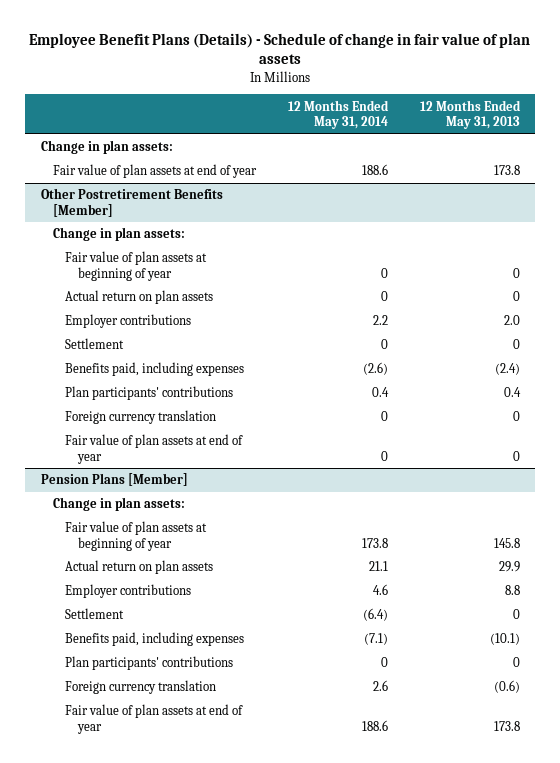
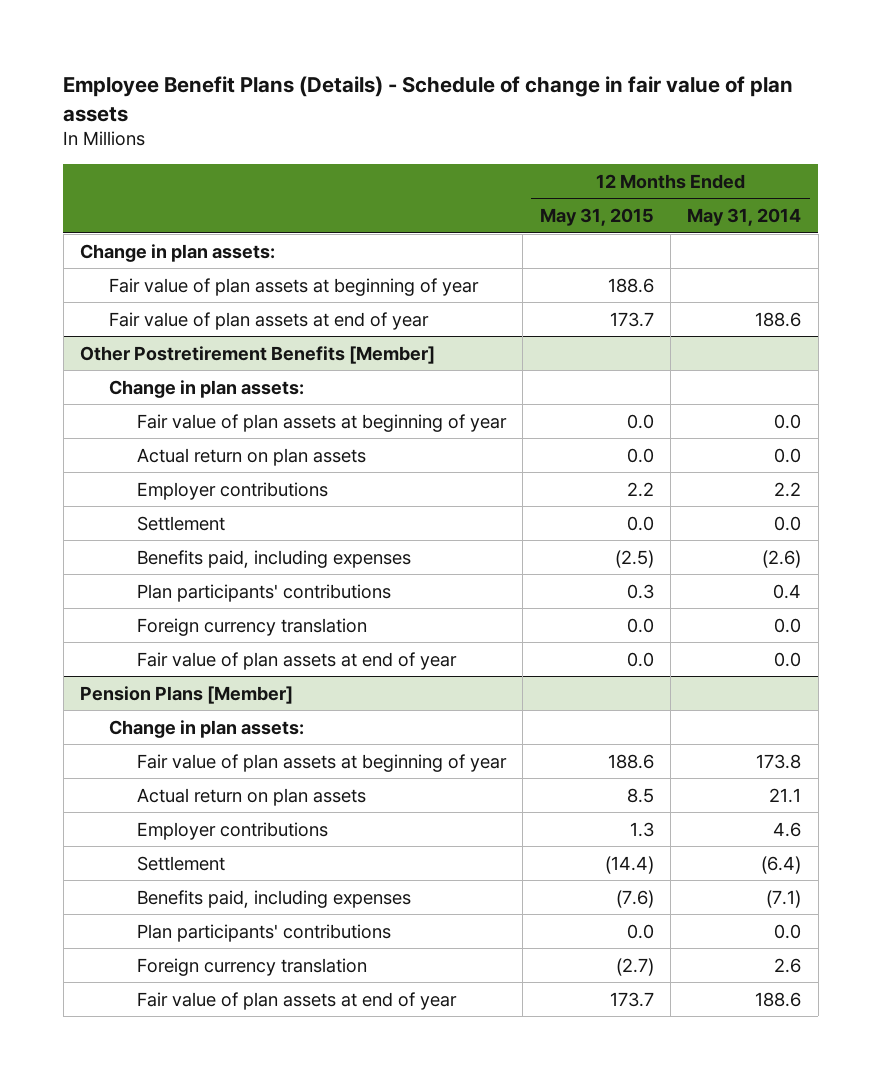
[419,99,521,130] 12 Months Ended May 31, 2013 -> none
none -> [539,208,654,227] May 31, 2015
none -> [108,277,479,296] Fair value of plan assets at beginning of year
[380,267,388,278] 0 -> [774,413,802,429] 0.0
[380,291,388,302] 0 -> [774,447,802,463] 0.0
[380,339,388,350] 0 -> [774,515,802,531] 0.0
[380,411,388,422] 0 -> [774,617,802,633] 0.0
[380,450,388,461] 0 -> [774,651,802,667] 0.0
[380,657,388,668] 0 -> [774,923,802,939] 0.0

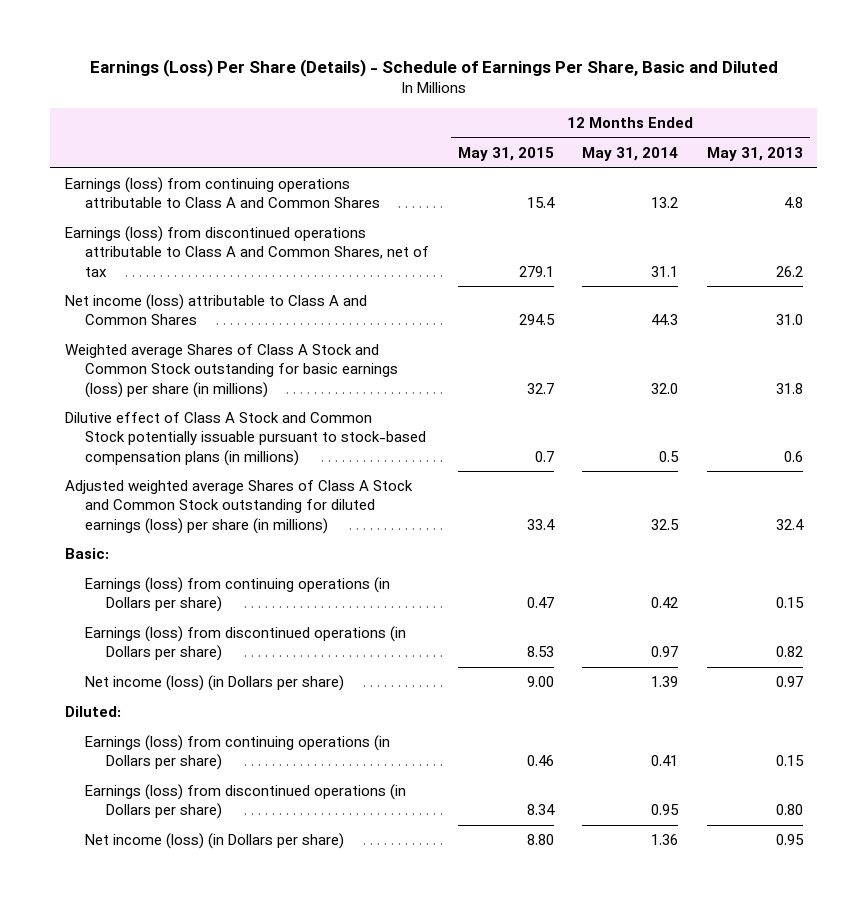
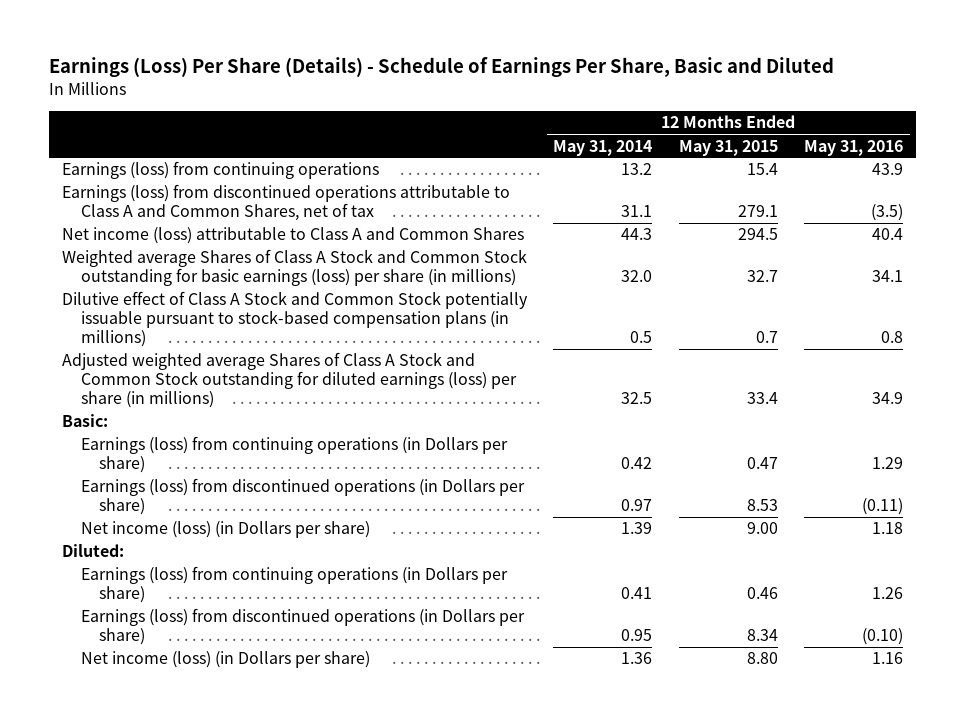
[707,147,804,162] May 31, 2013 -> none
none -> [803,139,903,156] May 31, 2016
[64,177,381,209] Earnings (loss) from continuing operations attributable to Class A and Common Shares -> [61,161,379,180] Earnings (loss) from continuing operations

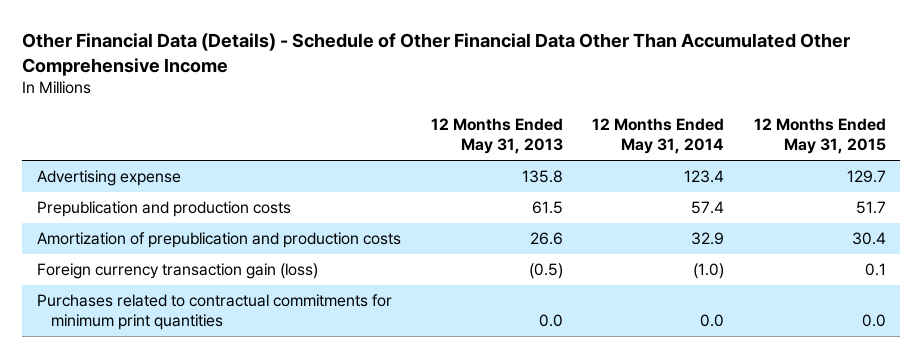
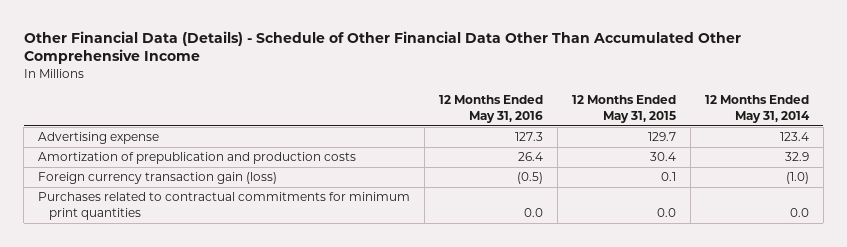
[430,118,563,155] 12 Months Ended May 31, 2013 -> none
none -> [439,95,544,124] 12 Months Ended May 31, 2016
[36,201,291,218] Prepublication and production costs -> none

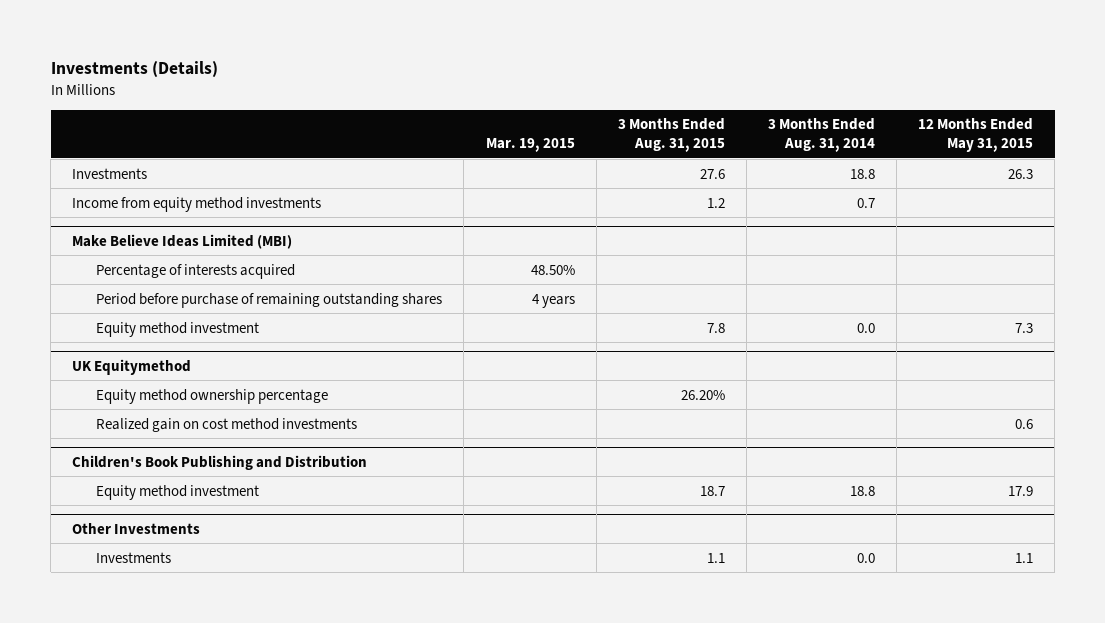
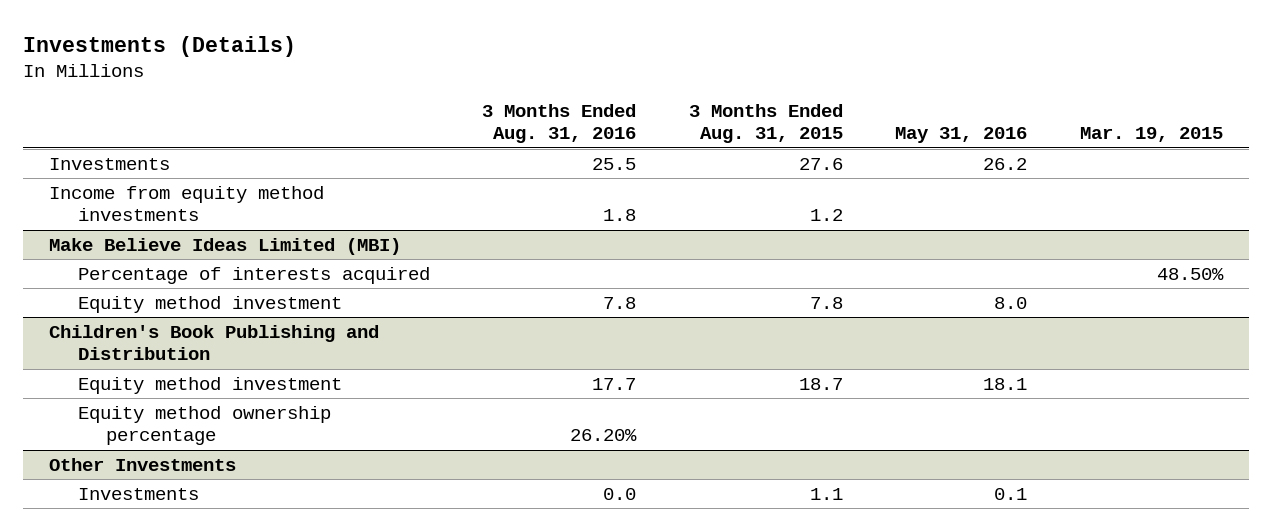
[767,118,875,153] 3 Months Ended Aug. 31, 2014 -> none
[918,118,1034,153] 12 Months Ended May 31, 2015 -> none
none -> [482,103,637,144] 3 Months Ended Aug. 31, 2016
none -> [895,127,1028,144] May 31, 2016
[96,292,443,308] Period before purchase of remaining outstanding shares -> none
[72,358,192,375] UK Equitymethod -> none
[96,388,329,404] Equity method ownership percentage -> none
[96,417,358,432] Realized gain on cost method investments -> none
none -> [77,405,331,446] Equity method ownership percentage

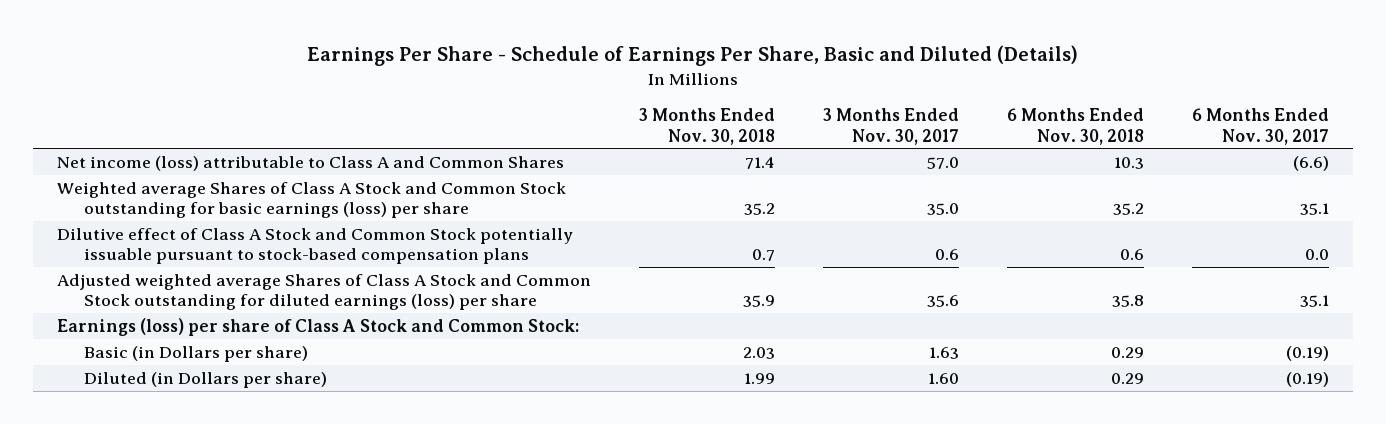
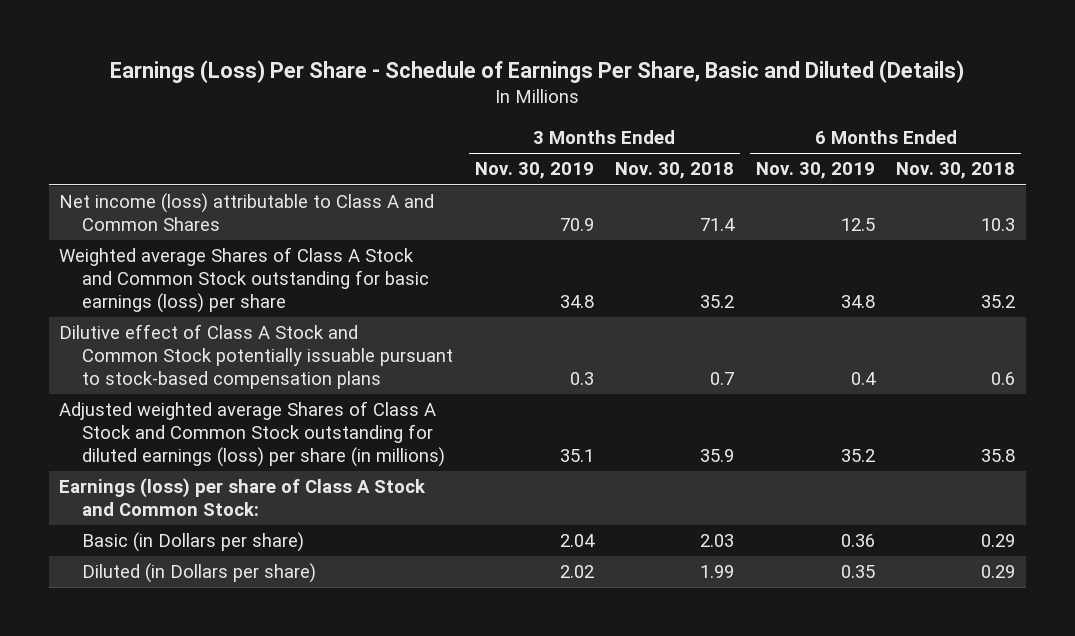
[307,44,1079,66] Earnings Per Share - Schedule of Earnings Per Share, Basic and Diluted (Details) -> [110,59,965,83] Earnings (Loss) Per Share - Schedule of Earnings Per Share, Basic and Diluted (Details)
[823,108,960,145] 3 Months Ended Nov. 30, 2017 -> none
[1191,108,1329,145] 6 Months Ended Nov. 30, 2017 -> none
none -> [474,162,594,180] Nov. 30, 2019
none -> [755,162,875,180] Nov. 30, 2019
[57,273,592,311] Adjusted weighted average Shares of Class A Stock and Common Stock outstanding for diluted earnings (loss) per share -> [59,401,446,467] Adjusted weighted average Shares of Class A Stock and Common Stock outstanding for diluted earnings (loss) per share (in millions)

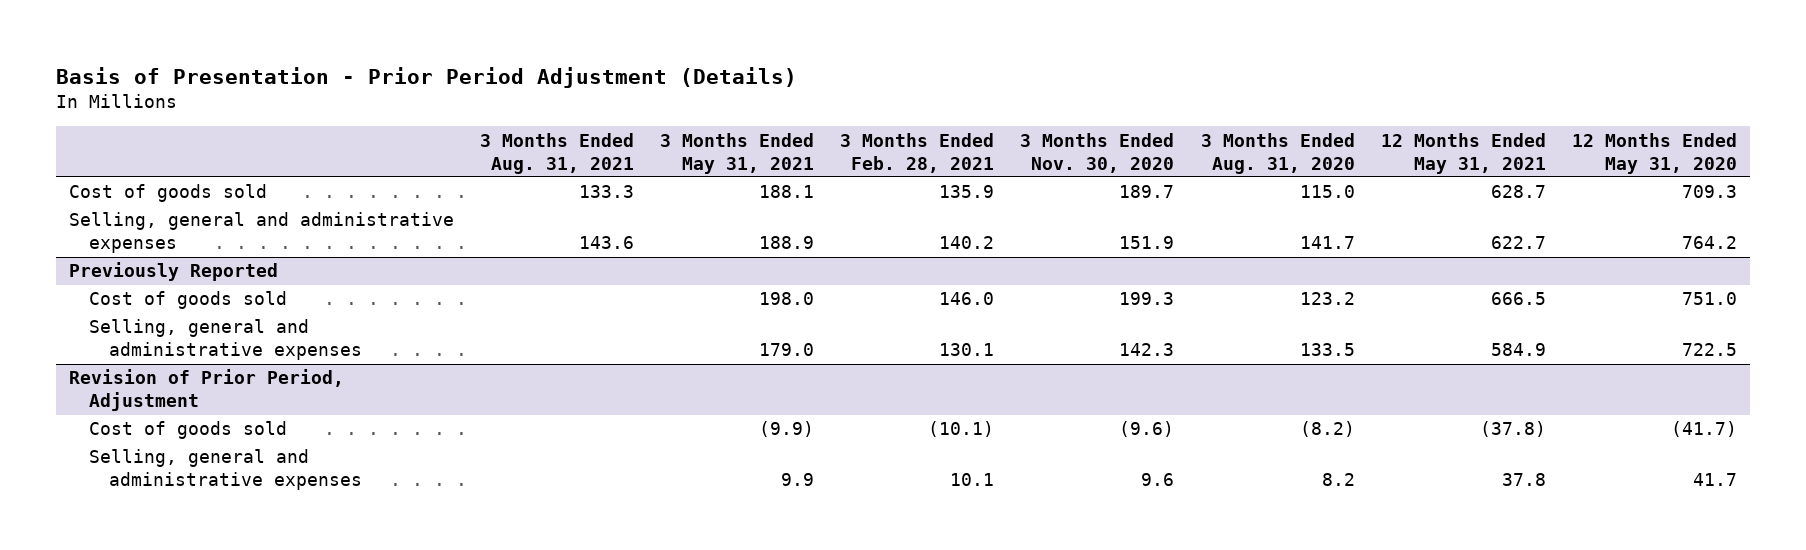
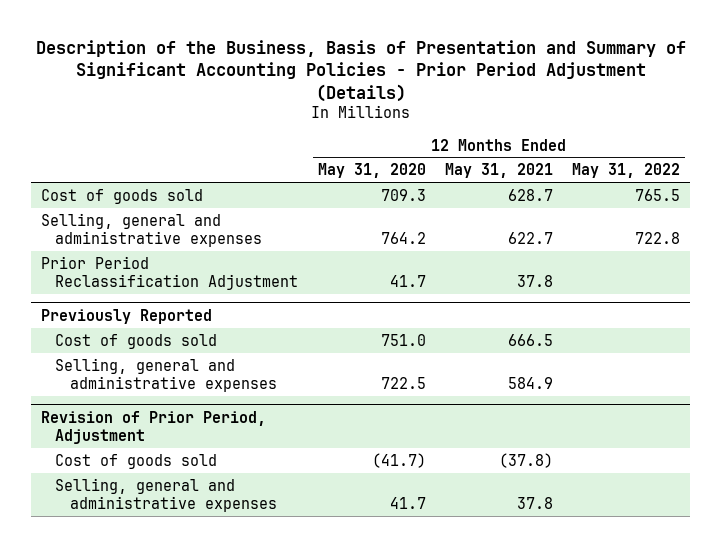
[55,66,797,88] Basis of Presentation - Prior Period Adjustment (Details) -> [35,39,686,102] Description of the Business, Basis of Presentation and Summary of Significant Accounting Policies - Prior Period Adjustment (Details)
[479,132,634,174] 3 Months Ended Aug. 31, 2021 -> none
[660,132,815,174] 3 Months Ended May 31, 2021 -> none
[840,132,995,173] 3 Months Ended Feb. 28, 2021 -> none
[1020,132,1175,173] 3 Months Ended Nov. 30, 2020 -> none
[1200,132,1355,174] 3 Months Ended Aug. 31, 2020 -> none
none -> [572,163,681,179] May 31, 2022
none -> [40,255,299,290] Prior Period Reclassification Adjustment

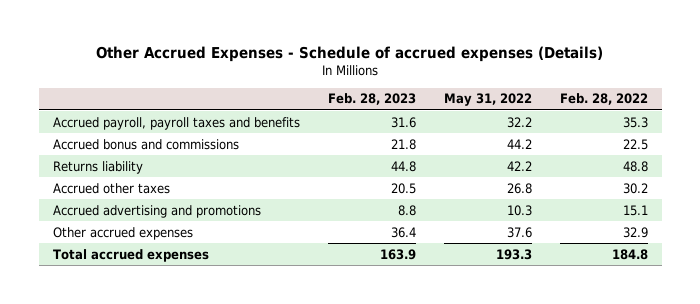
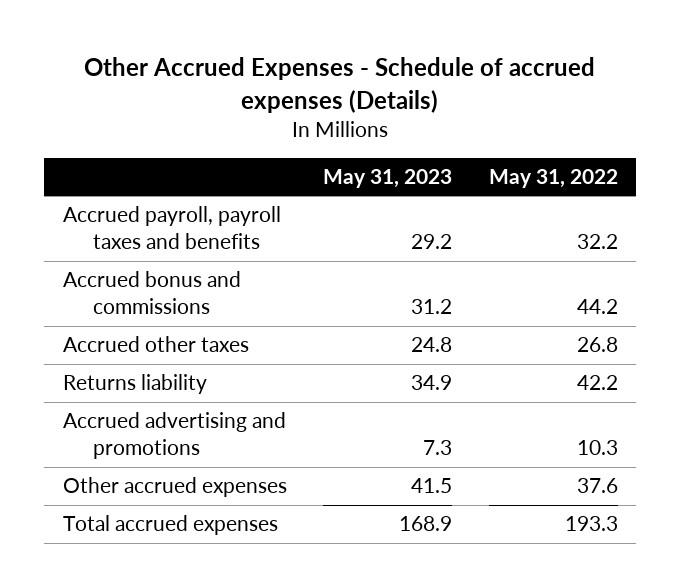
[327,93,416,106] Feb. 28, 2023 -> none
[559,93,648,106] Feb. 28, 2022 -> none
none -> [323,168,453,188] May 31, 2023
[52,160,143,174] Returns liability -> [62,374,207,395] Returns liability

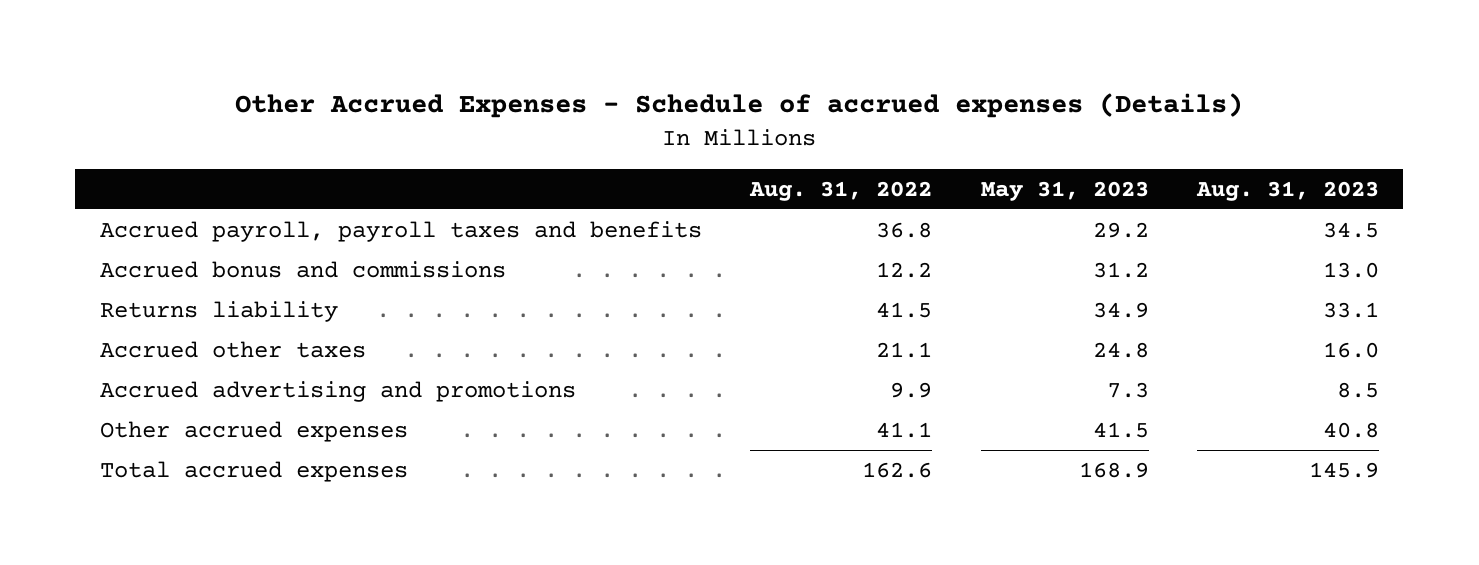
[489,168,619,188] May 31, 2022 -> none
none -> [749,180,933,201] Aug. 31, 2022
none -> [1196,180,1380,201] Aug. 31, 2023
[62,336,249,353] Accrued other taxes -> [99,340,366,358] Accrued other taxes

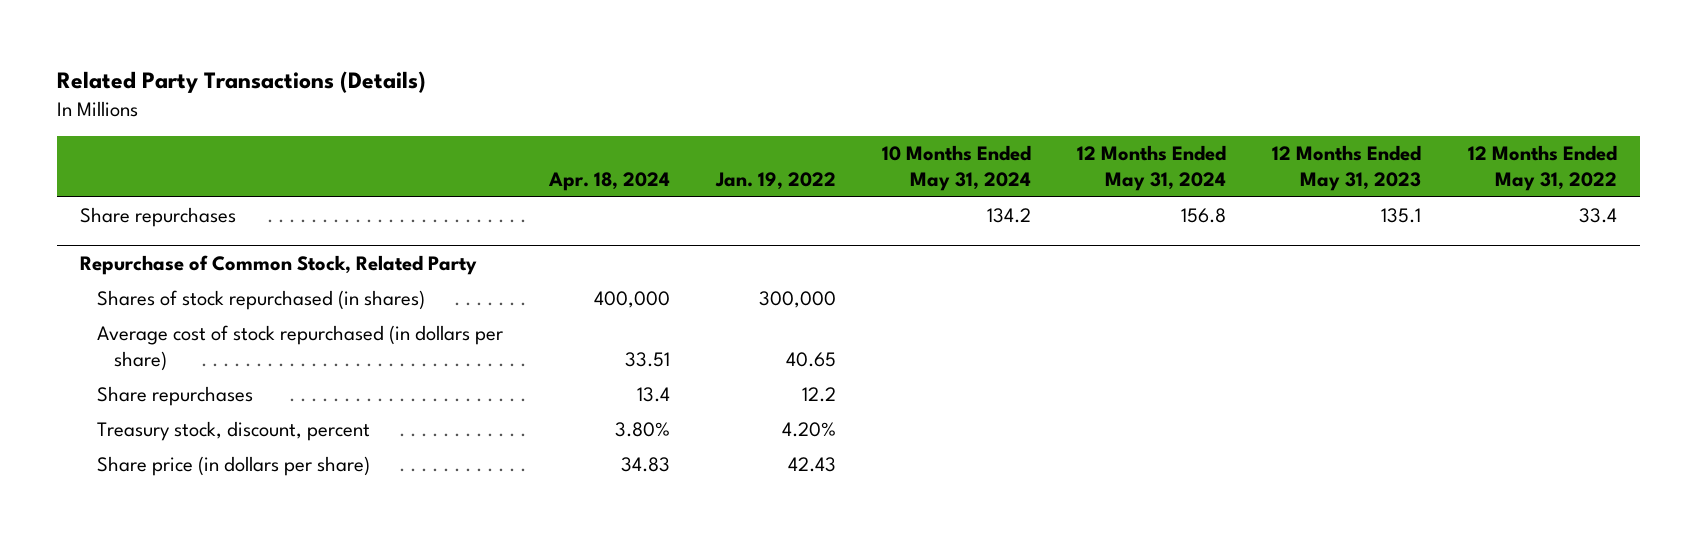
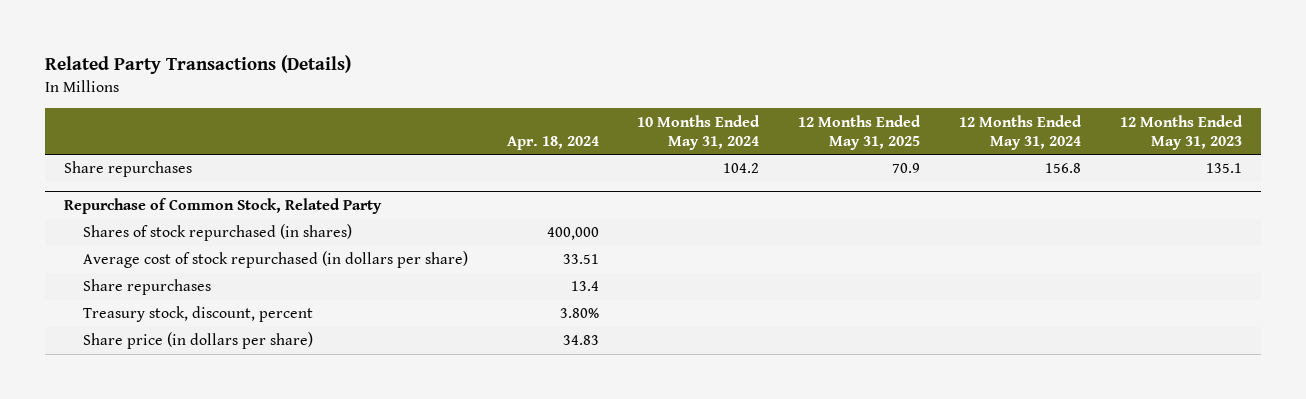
[715,172,837,191] Jan. 19, 2022 -> none
[1467,145,1617,192] 12 Months Ended May 31, 2022 -> none
none -> [798,114,922,150] 12 Months Ended May 31, 2025
[987,208,1032,224] 134.2 -> [723,163,760,174] 104.2

